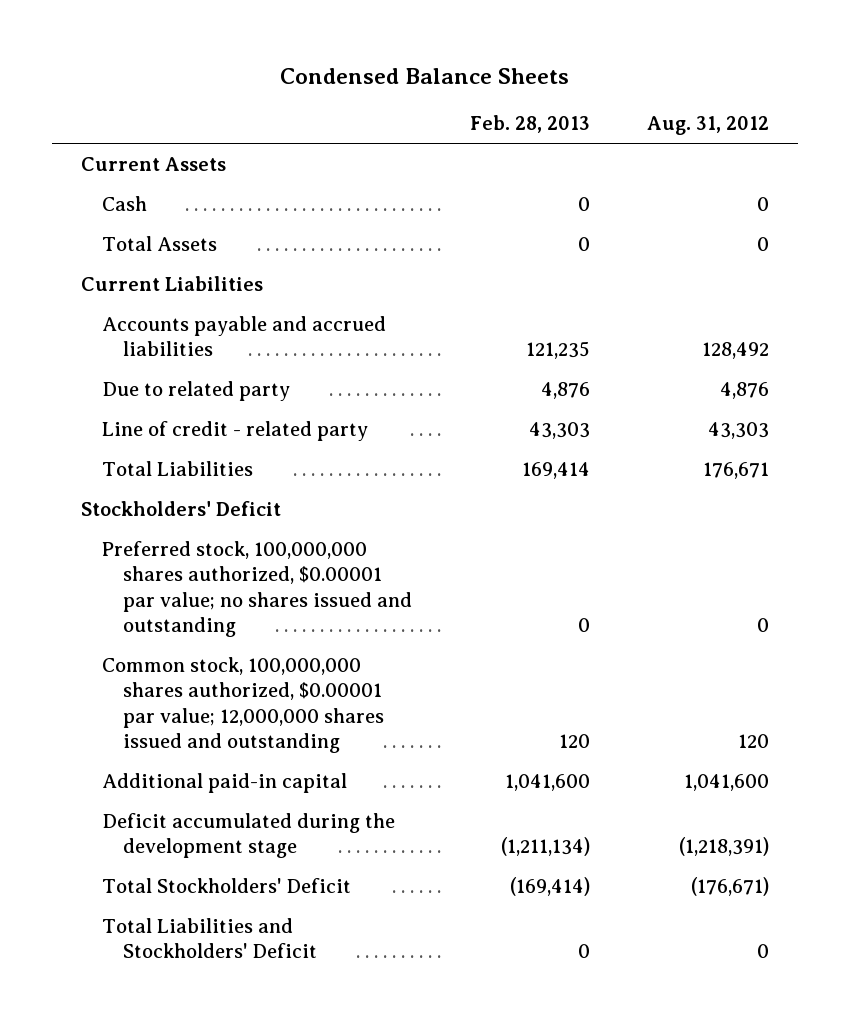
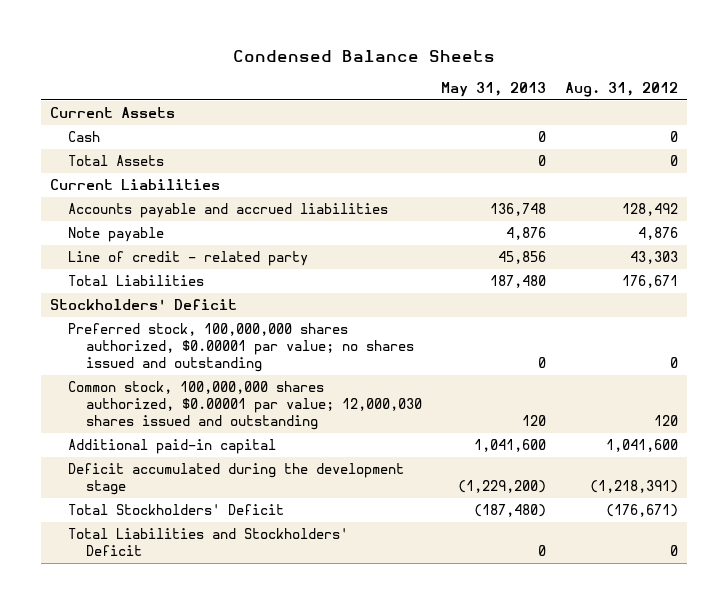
[469,115,590,134] Feb. 28, 2013 -> none
none -> [441,81,547,97] May 31, 2013
[102,380,291,401] Due to related party -> [68,227,165,243] Note payable
[102,656,385,754] Common stock, 100,000,000 shares authorized, $0.00001 par value; 12,000,000 shares issued and outstanding -> [68,381,423,431] Common stock, 100,000,000 shares authorized, $0.00001 par value; 12,000,030 shares issued and outstanding

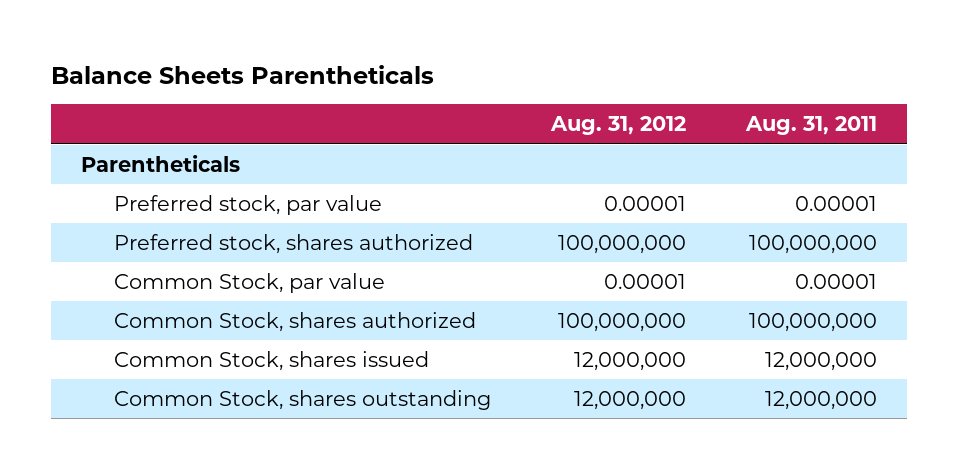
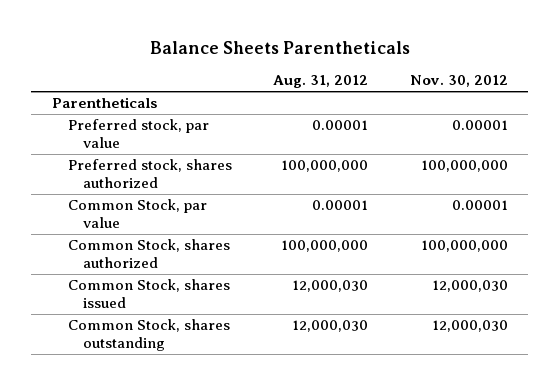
[745,116,878,136] Aug. 31, 2011 -> none
none -> [409,75,508,88] Nov. 30, 2012
[574,351,687,371] 12,000,000 -> [292,280,369,293] 12,000,030
[574,390,687,410] 12,000,000 -> [292,320,369,333] 12,000,030

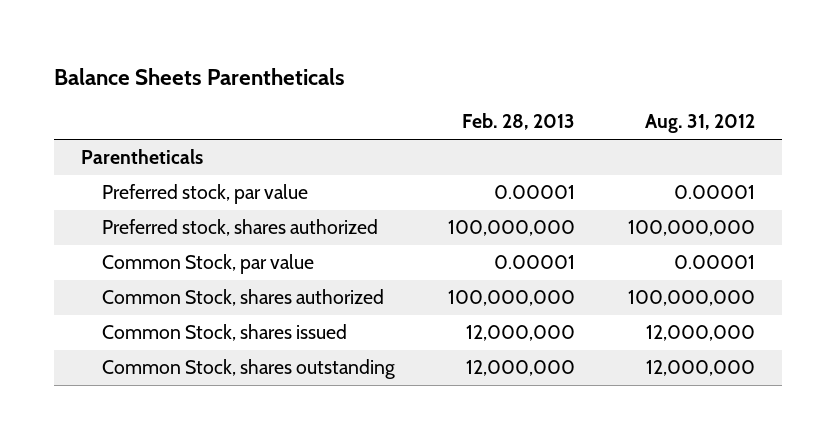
[409,75,508,88] Nov. 30, 2012 -> none
none -> [462,113,576,131] Feb. 28, 2013
[292,280,369,293] 12,000,030 -> [646,325,756,342] 12,000,000
[292,320,369,333] 12,000,030 -> [646,360,756,377] 12,000,000

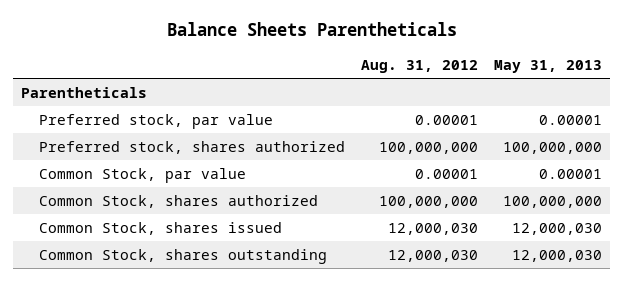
[462,113,576,131] Feb. 28, 2013 -> none
none -> [494,59,603,73] May 31, 2013
[646,325,756,342] 12,000,000 -> [388,222,479,235] 12,000,030
[646,360,756,377] 12,000,000 -> [388,249,479,262] 12,000,030

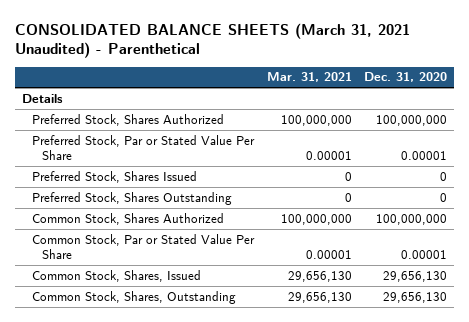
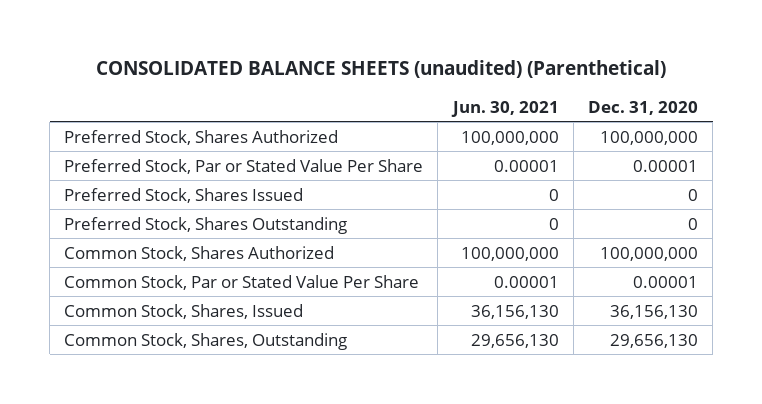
[15,22,411,59] CONSOLIDATED BALANCE SHEETS (March 31, 2021 Unaudited) - Parenthetical -> [96,60,667,79] CONSOLIDATED BALANCE SHEETS (unaudited) (Parenthetical)
[266,72,352,83] Mar. 31, 2021 -> none
none -> [450,100,559,117] Jun. 30, 2021
[21,93,63,103] Details -> none
[383,270,448,282] 29,656,130 -> [609,304,698,319] 36,156,130

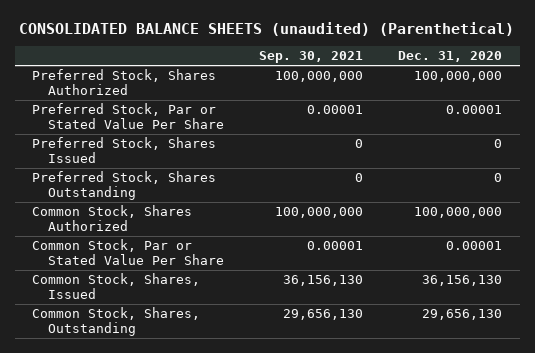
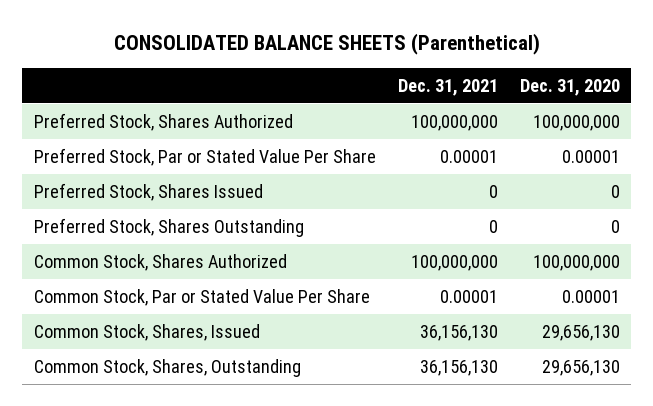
[19,22,515,37] CONSOLIDATED BALANCE SHEETS (unaudited) (Parenthetical) -> [113,33,540,56] CONSOLIDATED BALANCE SHEETS (Parenthetical)
[259,51,364,64] Sep. 30, 2021 -> none
none -> [397,78,498,96] Dec. 31, 2021
[422,274,503,286] 36,156,130 -> [541,324,620,341] 29,656,130

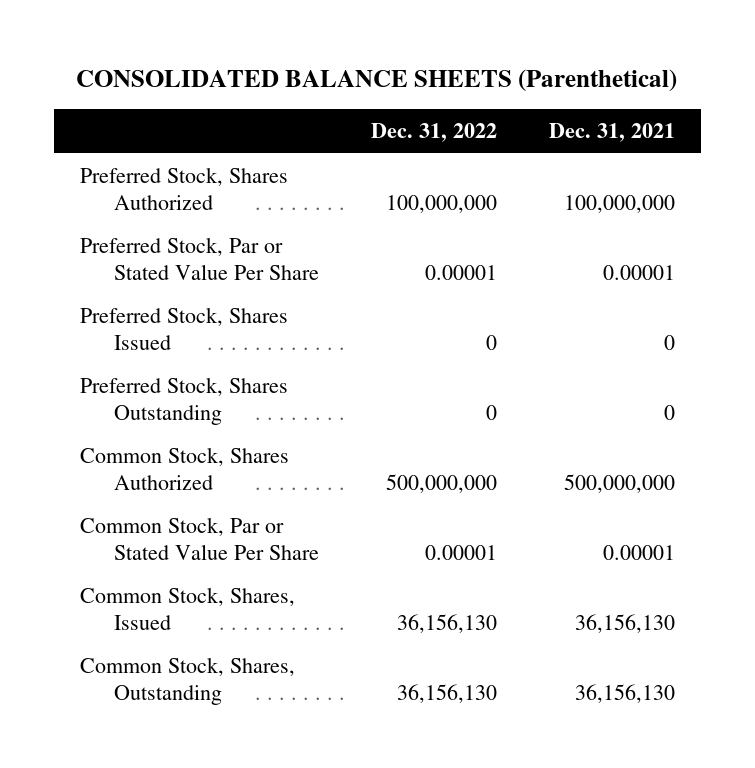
[519,78,620,96] Dec. 31, 2020 -> none
none -> [371,123,498,143] Dec. 31, 2022
[410,254,498,271] 100,000,000 -> [564,473,676,493] 500,000,000

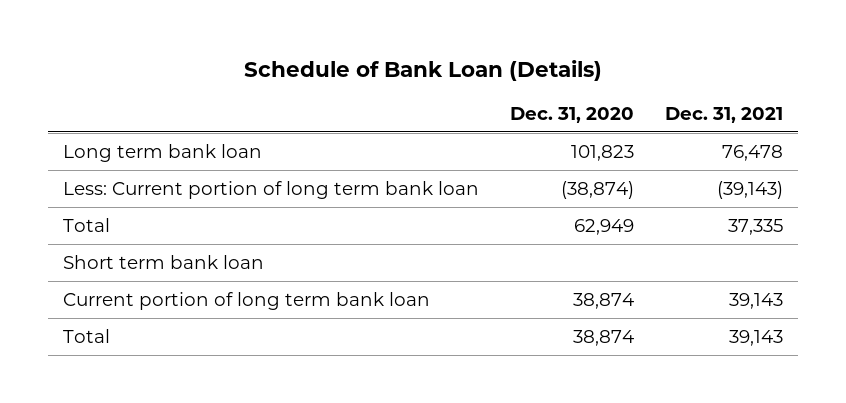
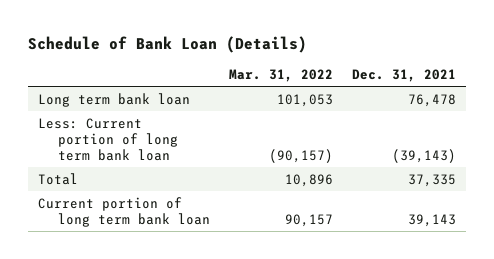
[509,107,634,124] Dec. 31, 2020 -> none
none -> [228,69,333,83] Mar. 31, 2022
[63,254,265,269] Short term bank loan -> none
[63,328,111,343] Total -> none

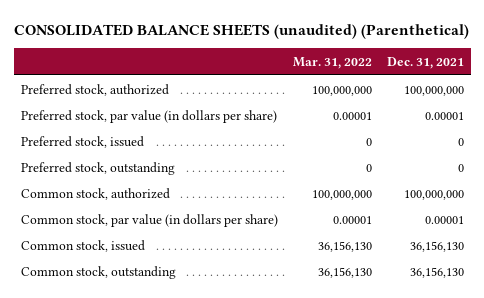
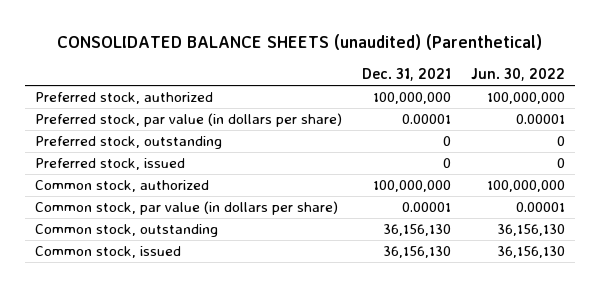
[292,56,372,69] Mar. 31, 2022 -> none
none -> [471,68,566,82] Jun. 30, 2022
[20,135,144,148] Preferred stock, issued -> [35,158,186,171] Preferred stock, issued
[20,239,145,252] Common stock, issued -> [35,246,182,259] Common stock, issued

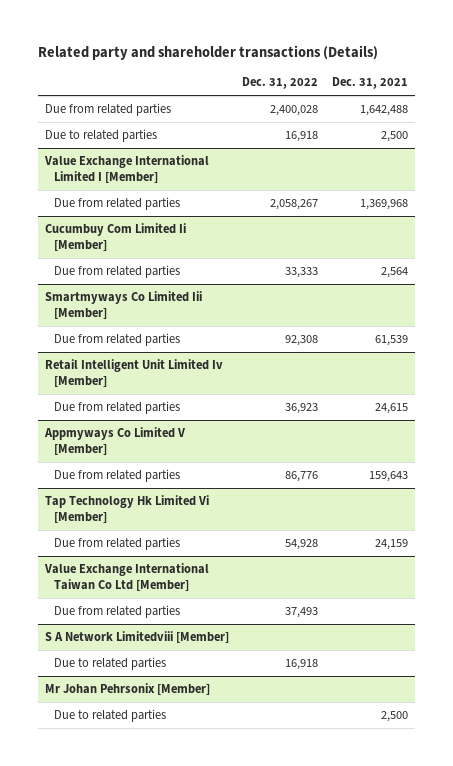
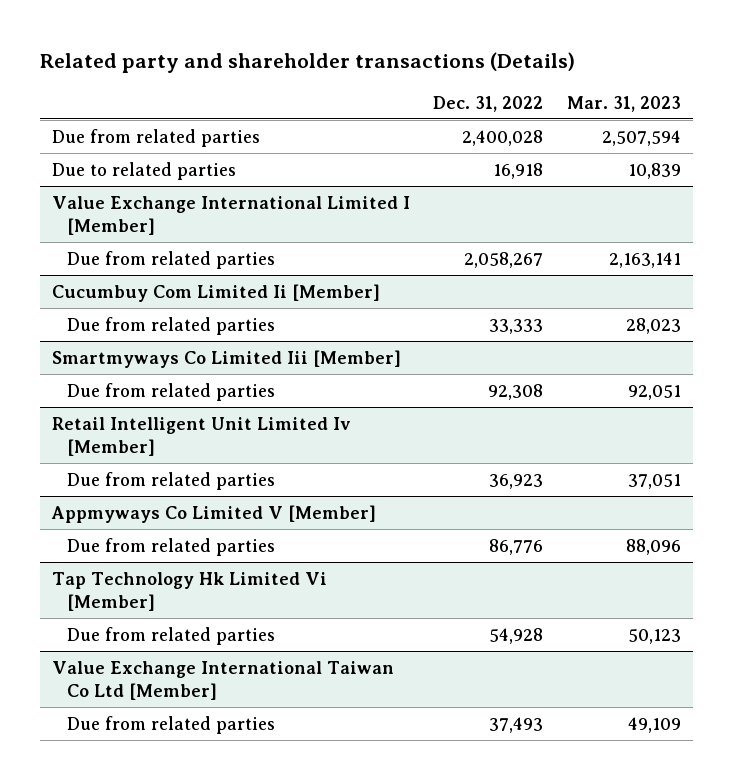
[332,77,409,90] Dec. 31, 2021 -> none
none -> [566,95,681,112] Mar. 31, 2023
[44,631,229,644] S A Network Limitedviii [Member] -> none
[54,657,167,671] Due to related parties -> none
[44,683,210,696] Mr Johan Pehrsonix [Member] -> none
[54,709,167,723] Due to related parties -> none

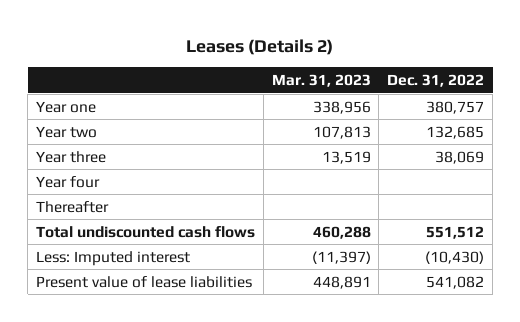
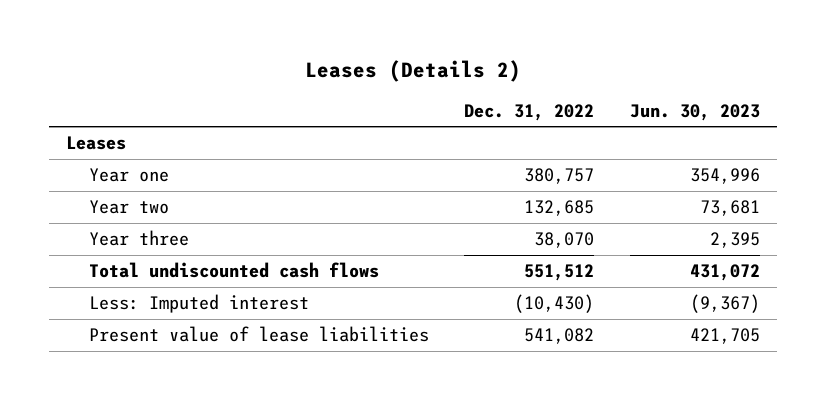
[271,74,371,88] Mar. 31, 2023 -> none
none -> [629,103,760,121] Jun. 30, 2023
none -> [66,136,127,151] Leases
[35,175,100,188] Year four -> none
[35,200,109,213] Thereafter -> none
[435,150,485,164] 38,069 -> [534,232,595,249] 38,070

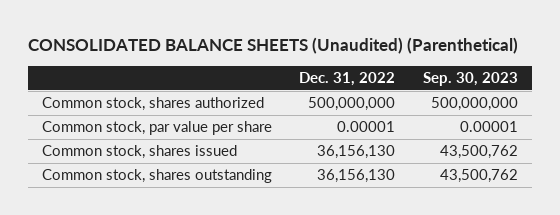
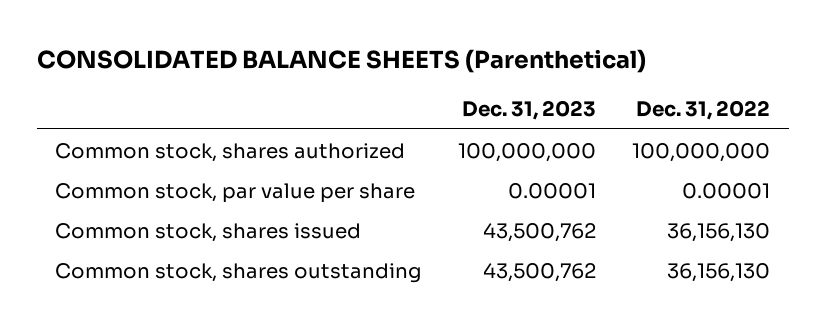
[27,37,518,55] CONSOLIDATED BALANCE SHEETS (Unaudited) (Parenthetical) -> [36,49,646,74] CONSOLIDATED BALANCE SHEETS (Parenthetical)
[422,72,518,87] Sep. 30, 2023 -> none
none -> [462,99,597,120] Dec. 31, 2023
[308,97,396,112] 500,000,000 -> [632,142,771,162] 100,000,000

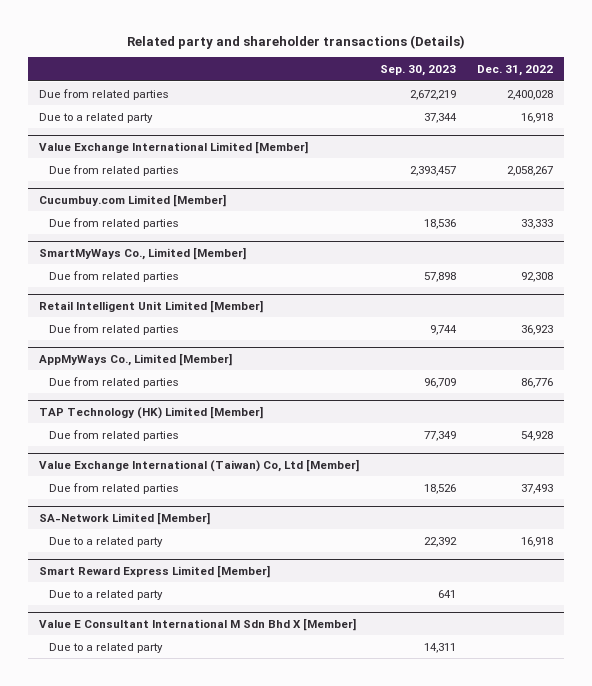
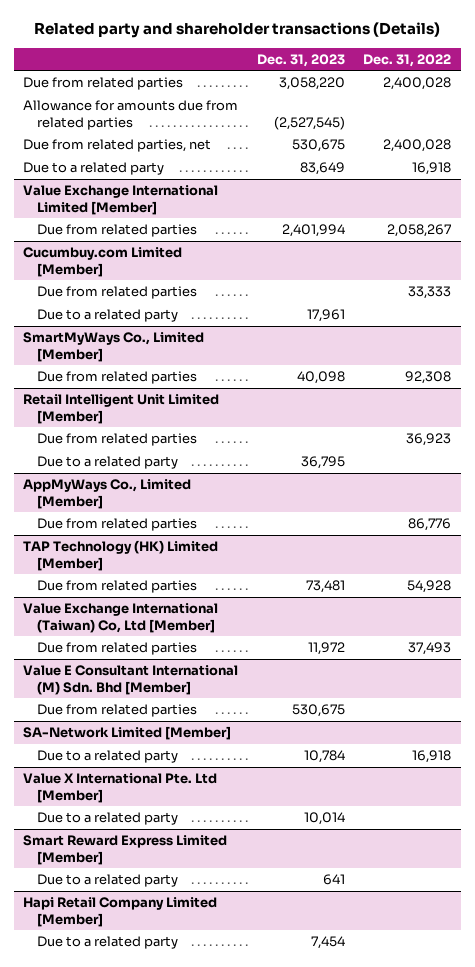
[379,65,456,77] Sep. 30, 2023 -> none
none -> [256,53,345,67] Dec. 31, 2023
none -> [23,100,239,130] Allowance for amounts due from related parties
none -> [23,139,212,153] Due from related parties, net
none -> [37,309,179,323] Due to a related party
none -> [37,456,179,470] Due to a related party
none -> [23,665,239,695] Value E Consultant International (M) Sdn. Bhd [Member]
none -> [37,704,198,718] Due from related parties
none -> [23,773,218,803] Value X International Pte. Ltd [Member]
none -> [37,812,179,826] Due to a related party
[38,617,356,631] Value E Consultant International M Sdn Bhd X [Member] -> none
none -> [23,897,218,927] Hapi Retail Company Limited [Member]

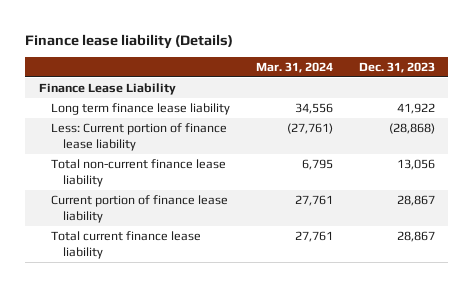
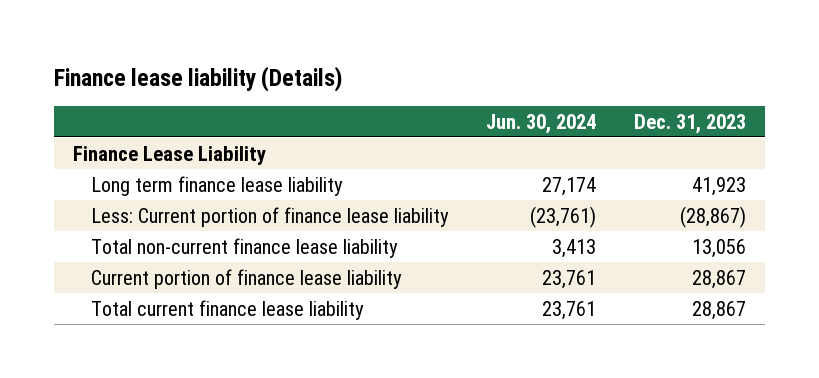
[255,62,333,74] Mar. 31, 2024 -> none
none -> [486,113,597,134] Jun. 30, 2024
[397,102,436,114] 41,922 -> [691,176,746,196] 41,923
[389,122,436,134] (28,868) -> [679,205,746,228] (28,867)

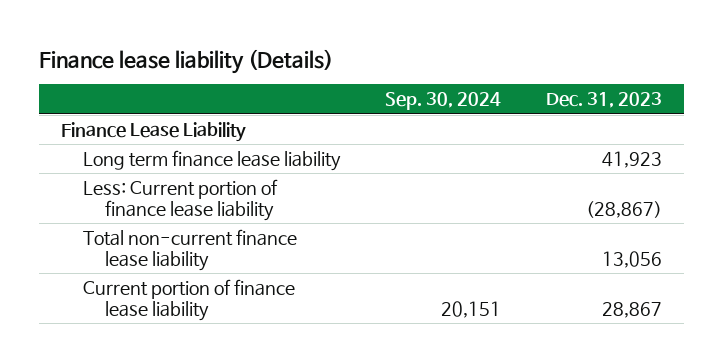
[486,113,597,134] Jun. 30, 2024 -> none
none -> [385,92,502,111] Sep. 30, 2024
[90,299,364,320] Total current finance lease liability -> none

